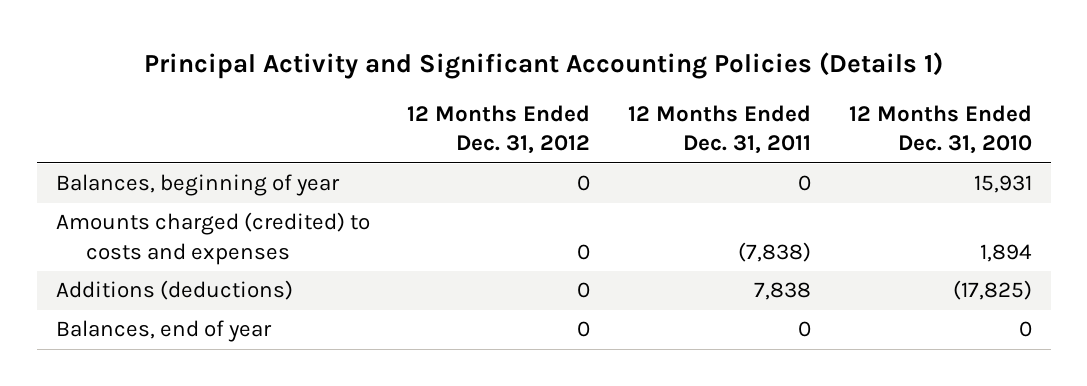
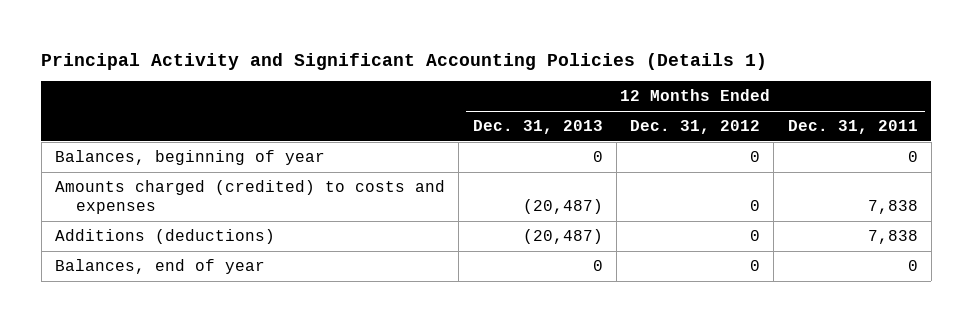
[848,105,1032,155] 12 Months Ended Dec. 31, 2010 -> none
none -> [472,120,603,135] Dec. 31, 2013
[738,241,812,262] (7,838) -> [867,199,918,214] 7,838

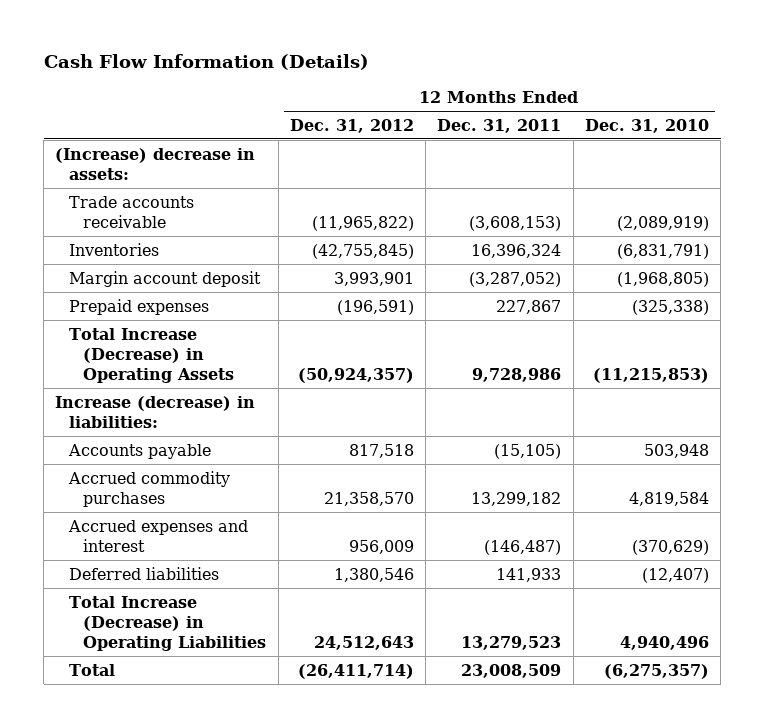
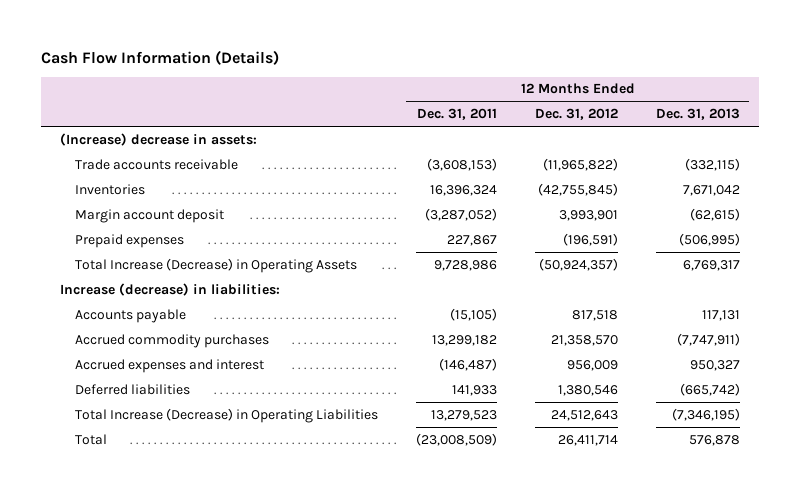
[585,118,710,133] Dec. 31, 2010 -> none
none -> [655,108,740,121] Dec. 31, 2013
[297,663,414,679] (26,411,714) -> [557,434,618,446] 26,411,714
[461,663,562,678] 23,008,509 -> [415,432,497,446] (23,008,509)

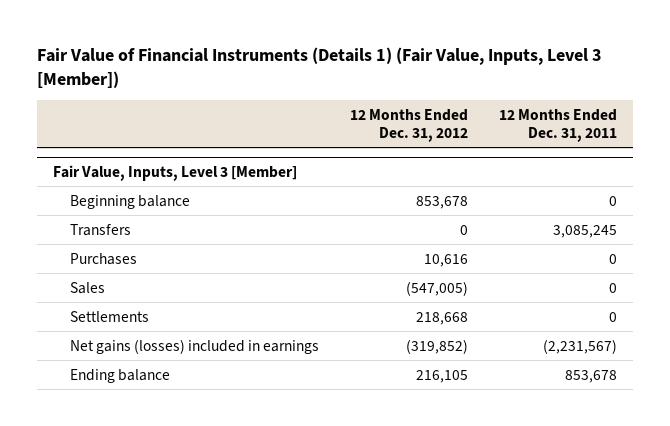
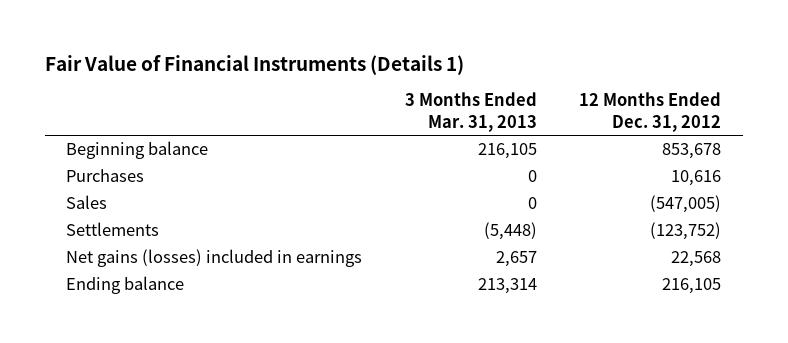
[36,46,602,88] Fair Value of Financial Instruments (Details 1) (Fair Value, Inputs, Level 3 [Member]) -> [44,54,464,75] Fair Value of Financial Instruments (Details 1)
[499,108,618,143] 12 Months Ended Dec. 31, 2011 -> none
none -> [404,92,537,132] 3 Months Ended Mar. 31, 2013
[52,164,297,181] Fair Value, Inputs, Level 3 [Member] -> none
[69,223,131,236] Transfers -> none
[416,311,469,325] 218,668 -> [650,222,722,241] (123,752)
[406,338,469,354] (319,852) -> [671,251,722,268] 22,568

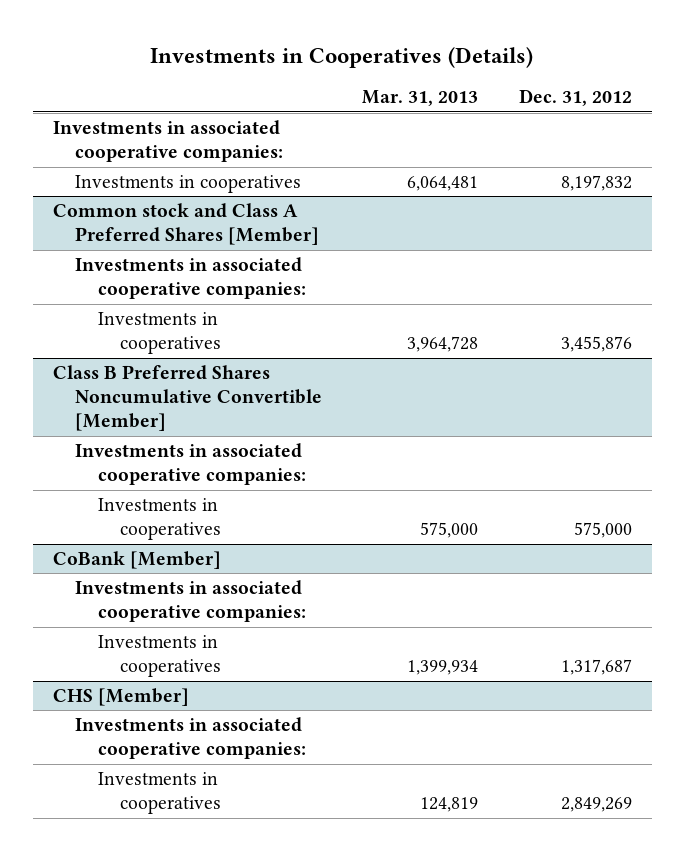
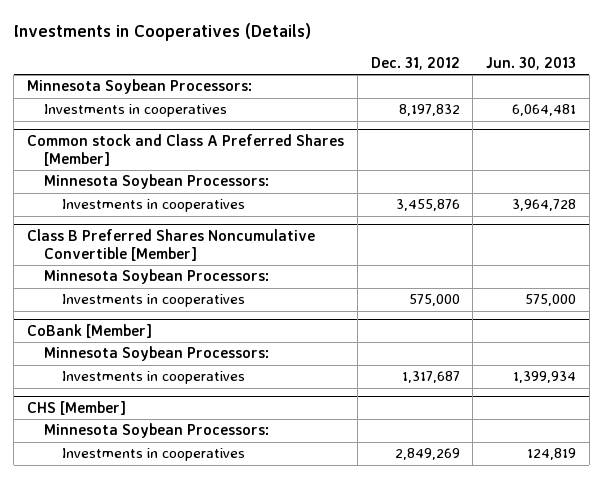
[362,90,479,107] Mar. 31, 2013 -> none
none -> [486,56,577,70] Jun. 30, 2013
[52,120,284,163] Investments in associated cooperative companies: -> [27,79,253,95] Minnesota Soybean Processors:
[75,257,306,300] Investments in associated cooperative companies: -> [44,174,270,190] Minnesota Soybean Processors:
[75,443,306,486] Investments in associated cooperative companies: -> [44,269,270,285] Minnesota Soybean Processors:
[75,580,306,623] Investments in associated cooperative companies: -> [44,346,270,362] Minnesota Soybean Processors:
[75,717,306,760] Investments in associated cooperative companies: -> [44,423,270,439] Minnesota Soybean Processors:

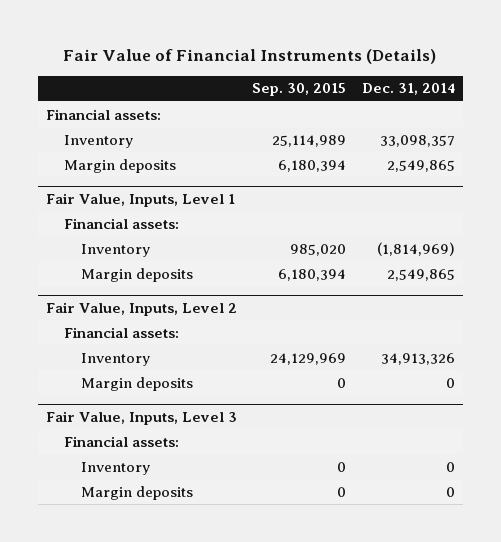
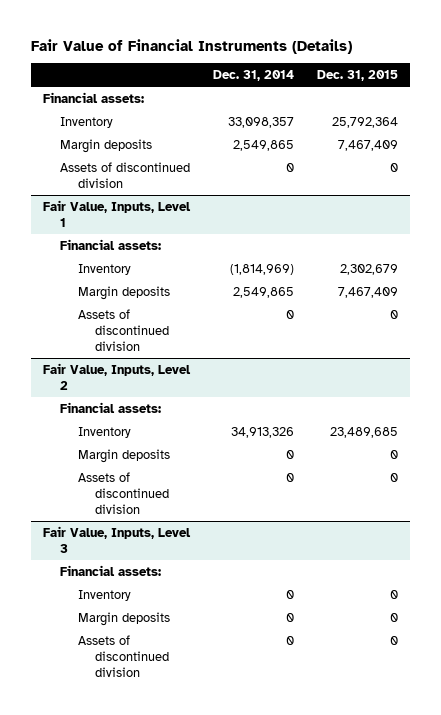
[252,83,347,97] Sep. 30, 2015 -> none
none -> [317,70,399,82] Dec. 31, 2015
none -> [60,161,191,188] Assets of discontinued division
none -> [77,308,170,351] Assets of discontinued division
none -> [77,471,170,514] Assets of discontinued division
none -> [77,634,170,677] Assets of discontinued division

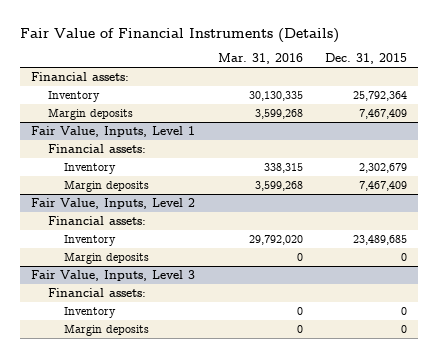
[213,70,295,82] Dec. 31, 2014 -> none
none -> [217,53,303,65] Mar. 31, 2016
[60,161,191,188] Assets of discontinued division -> none
[77,308,170,351] Assets of discontinued division -> none
[77,471,170,514] Assets of discontinued division -> none
[77,634,170,677] Assets of discontinued division -> none

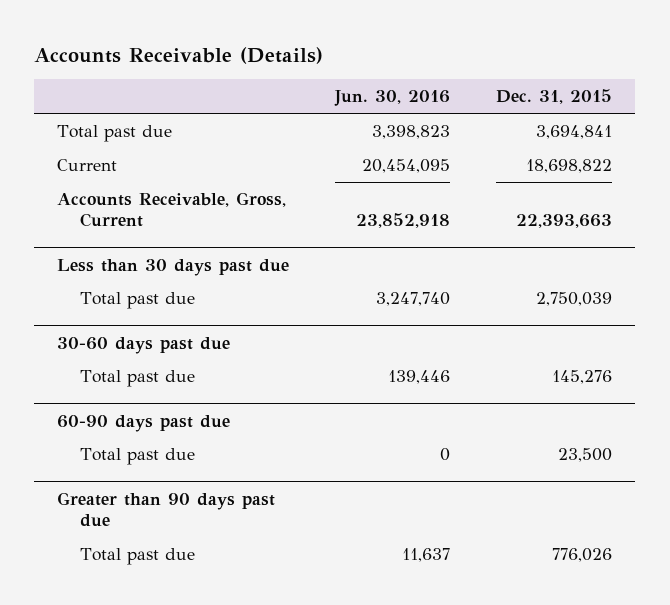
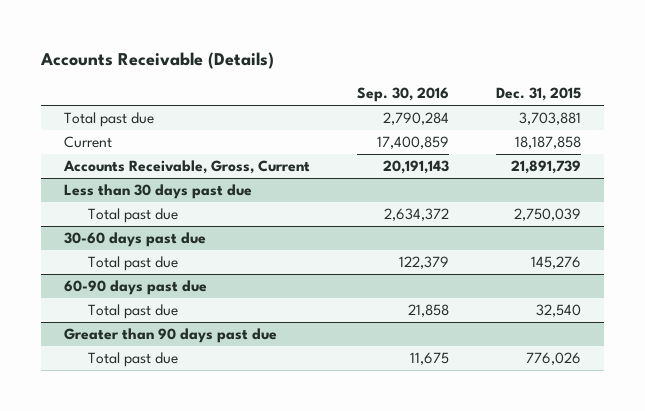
[334,90,451,107] Jun. 30, 2016 -> none
none -> [356,87,449,103] Sep. 30, 2016
[536,124,613,139] 3,694,841 -> [518,112,581,126] 3,703,881
[526,158,613,173] 18,698,822 -> [514,136,581,150] 18,187,858
[516,214,613,229] 22,393,663 -> [510,160,581,175] 21,891,739
[558,447,613,462] 23,500 -> [535,304,581,318] 32,540

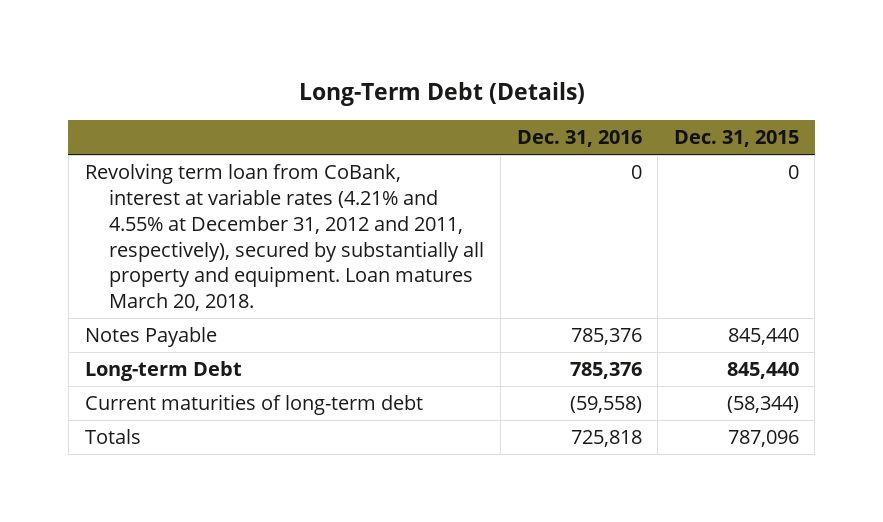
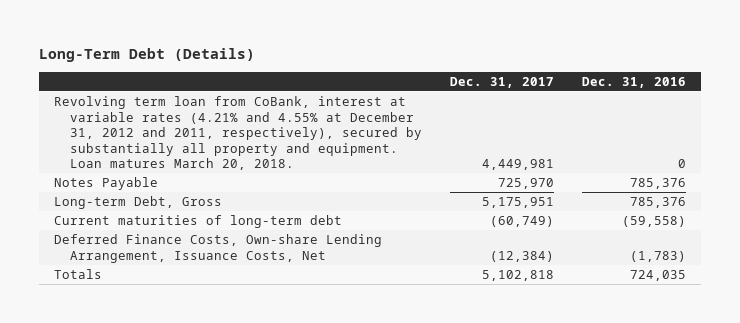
[673,130,799,148] Dec. 31, 2015 -> none
none -> [449,76,554,88] Dec. 31, 2017
[84,361,242,382] Long-term Debt -> [53,196,222,210] Long-term Debt, Gross
none -> [53,234,382,263] Deferred Finance Costs, Own-share Lending Arrangement, Issuance Costs, Net
[570,430,642,448] 725,818 -> [630,270,687,282] 724,035

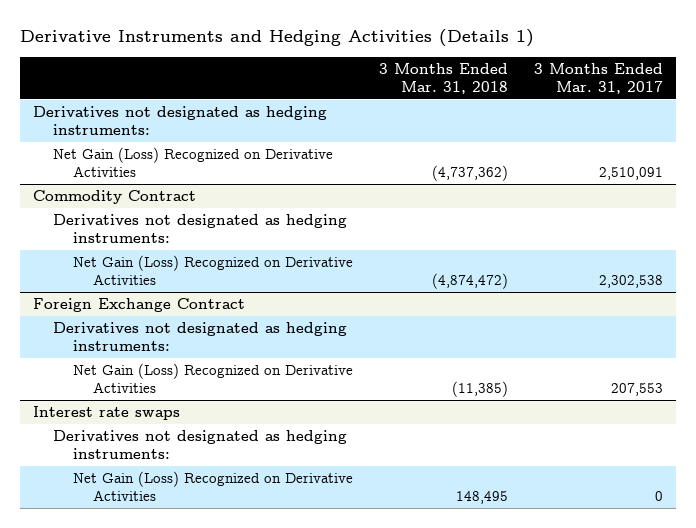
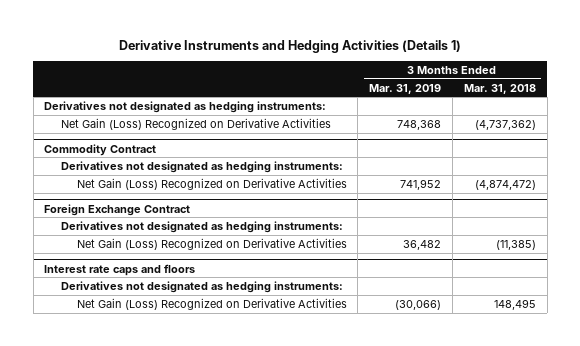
[533,62,663,94] 3 Months Ended Mar. 31, 2017 -> none
none -> [369,83,442,94] Mar. 31, 2019
[32,406,180,421] Interest rate swaps -> [44,263,196,276] Interest rate caps and floors

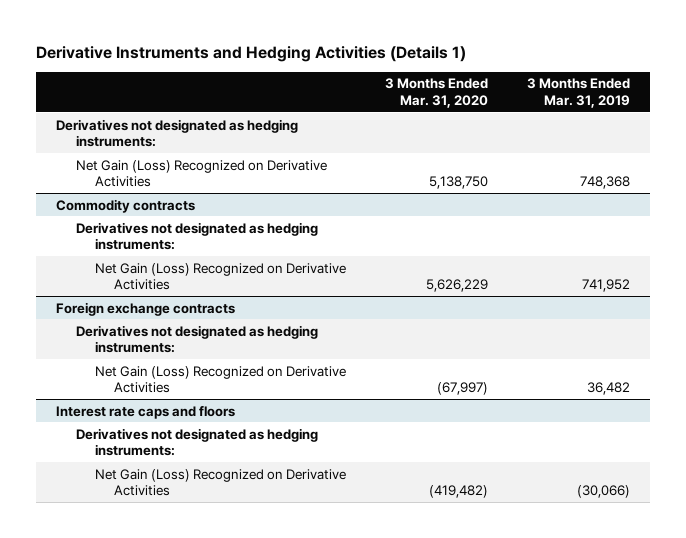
[463,83,536,94] Mar. 31, 2018 -> none
none -> [385,78,489,108] 3 Months Ended Mar. 31, 2020
[44,143,157,156] Commodity Contract -> [56,198,196,213] Commodity contracts
[44,203,191,216] Foreign Exchange Contract -> [56,301,236,316] Foreign exchange contracts

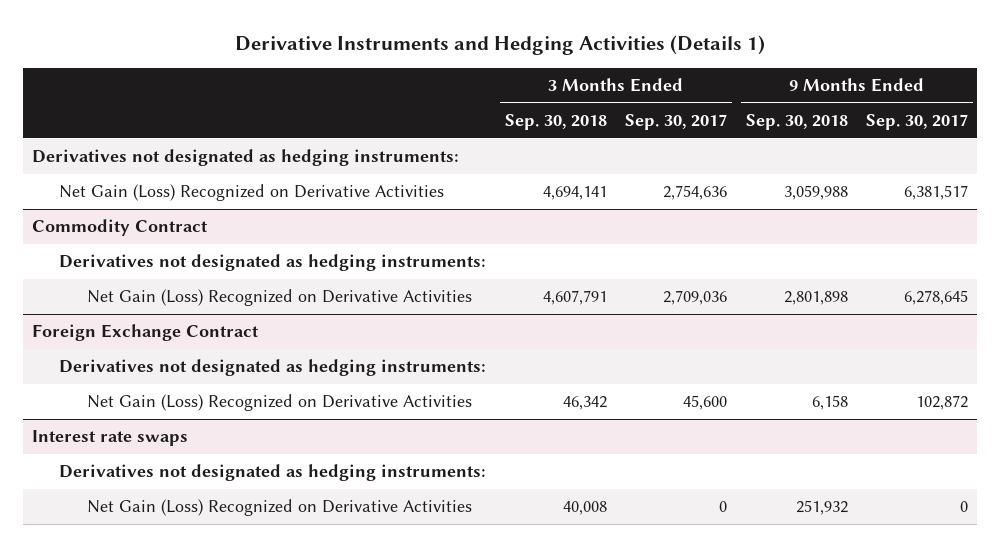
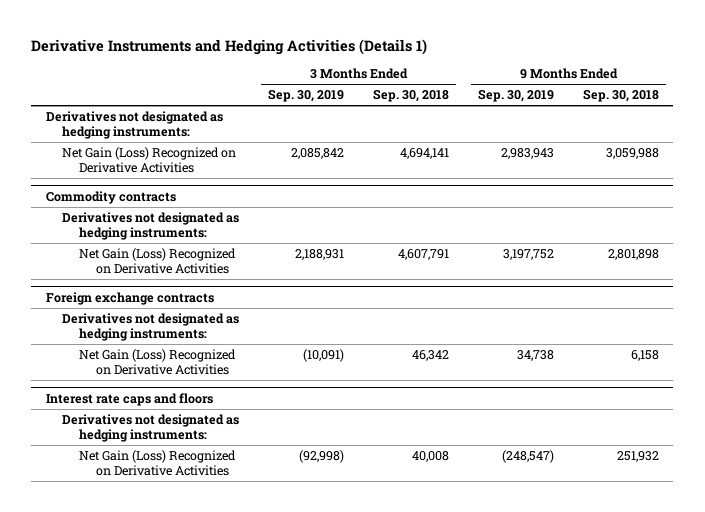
[625,114,728,131] Sep. 30, 2017 -> none
[866,114,969,131] Sep. 30, 2017 -> none
none -> [268,89,345,103] Sep. 30, 2019
none -> [478,89,555,103] Sep. 30, 2019
[31,219,208,237] Commodity Contract -> [45,190,176,204] Commodity contracts
[31,324,259,342] Foreign Exchange Contract -> [45,291,214,305] Foreign exchange contracts
[31,430,188,447] Interest rate swaps -> [45,392,213,406] Interest rate caps and floors

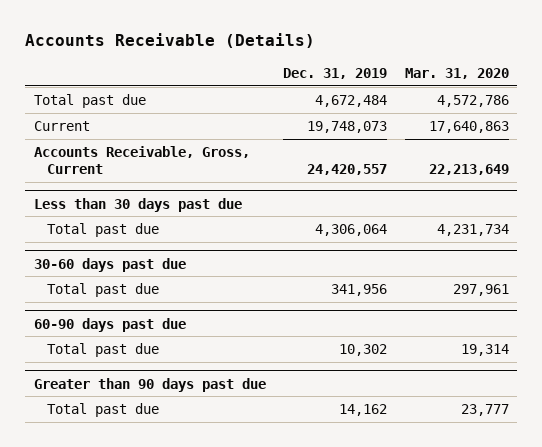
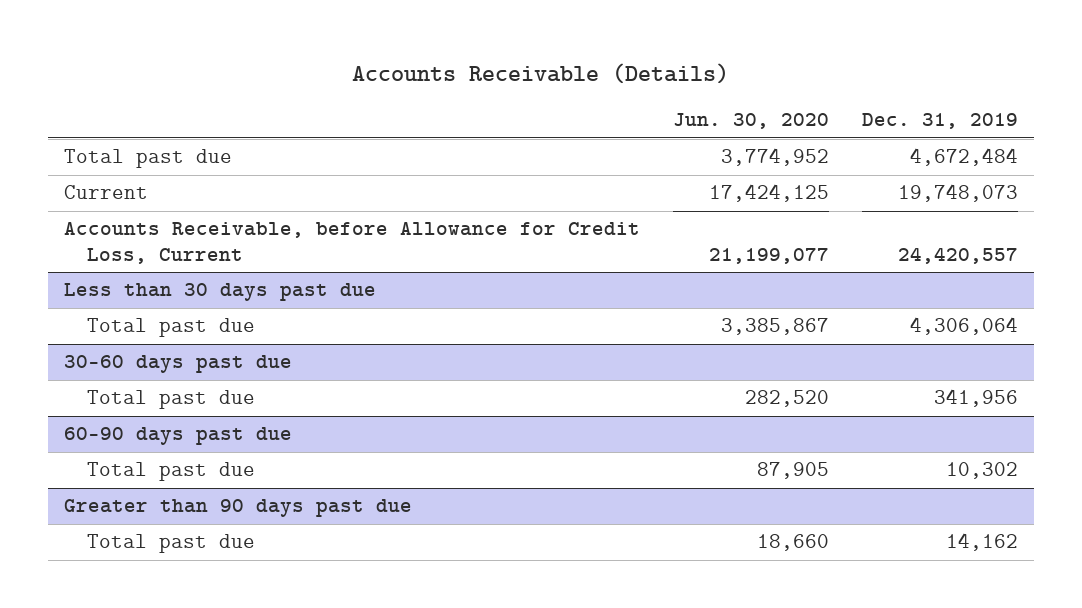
[404,67,509,79] Mar. 31, 2020 -> none
none -> [673,113,830,130] Jun. 30, 2020
[33,145,250,175] Accounts Receivable, Gross, Current -> [64,222,641,264] Accounts Receivable, before Allowance for Credit Loss, Current

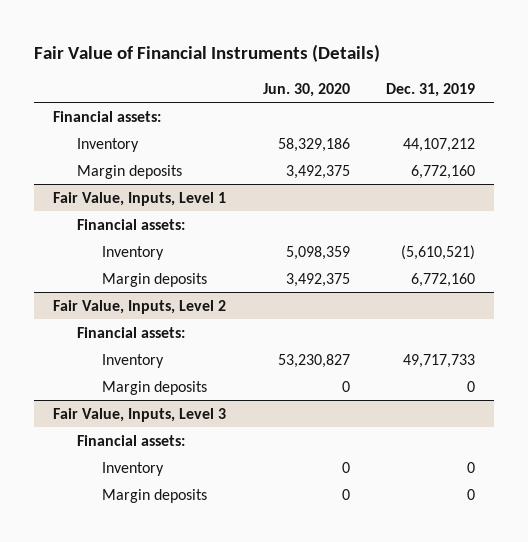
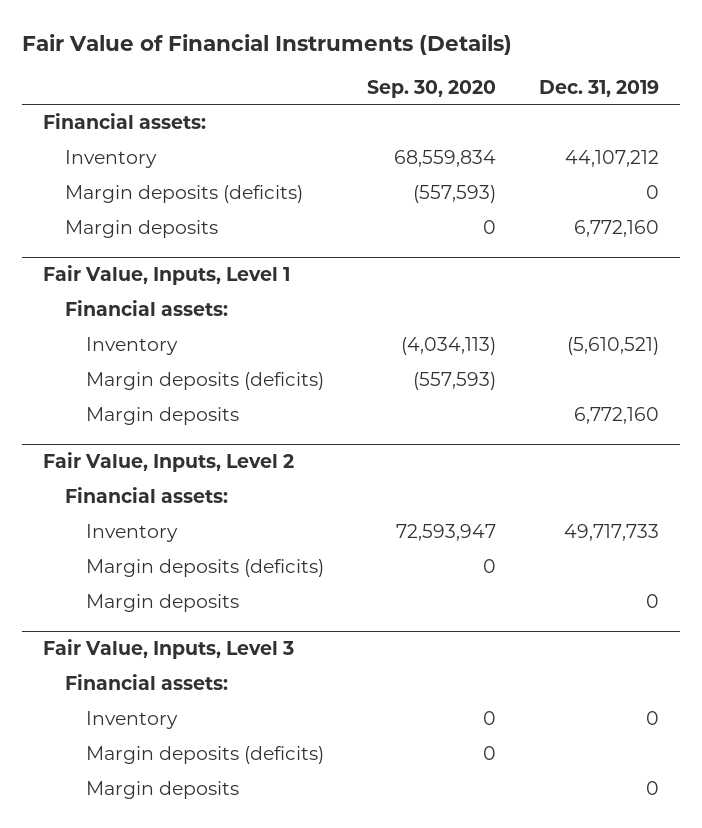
[262,83,350,98] Jun. 30, 2020 -> none
none -> [367,79,497,98] Sep. 30, 2020
none -> [64,184,303,203] Margin deposits (deficits)
none -> [86,371,325,390] Margin deposits (deficits)
none -> [86,558,325,577] Margin deposits (deficits)
none -> [86,745,325,764] Margin deposits (deficits)

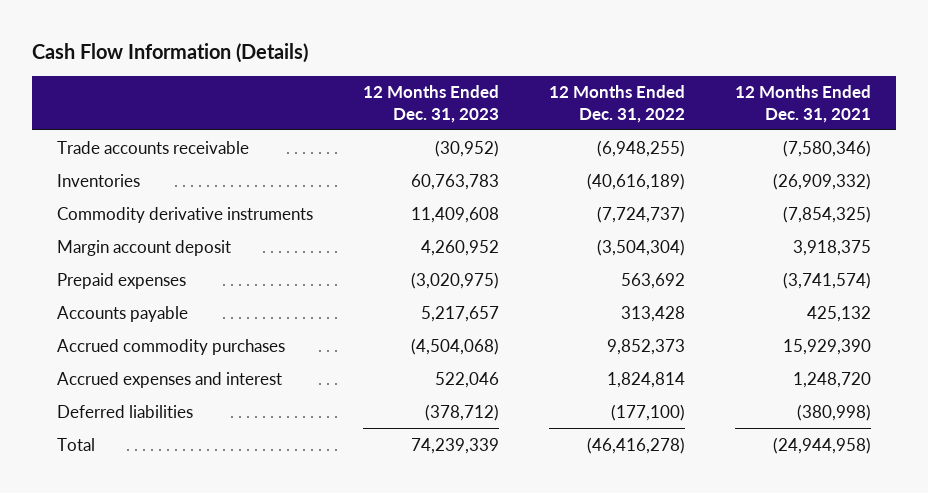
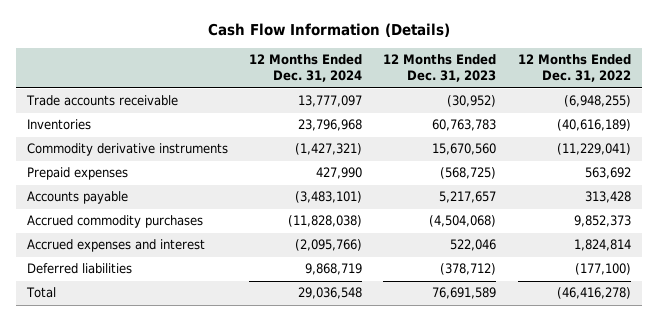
[735,85,872,123] 12 Months Ended Dec. 31, 2021 -> none
none -> [249,54,363,83] 12 Months Ended Dec. 31, 2024
[57,239,232,256] Margin account deposit -> none
[411,206,500,223] 11,409,608 -> [432,143,497,156] 15,670,560
[597,205,686,223] (7,724,737) -> [556,143,631,156] (11,229,041)
[411,271,500,289] (3,020,975) -> [440,167,497,180] (568,725)
[411,437,500,454] 74,239,339 -> [432,287,497,300] 76,691,589

